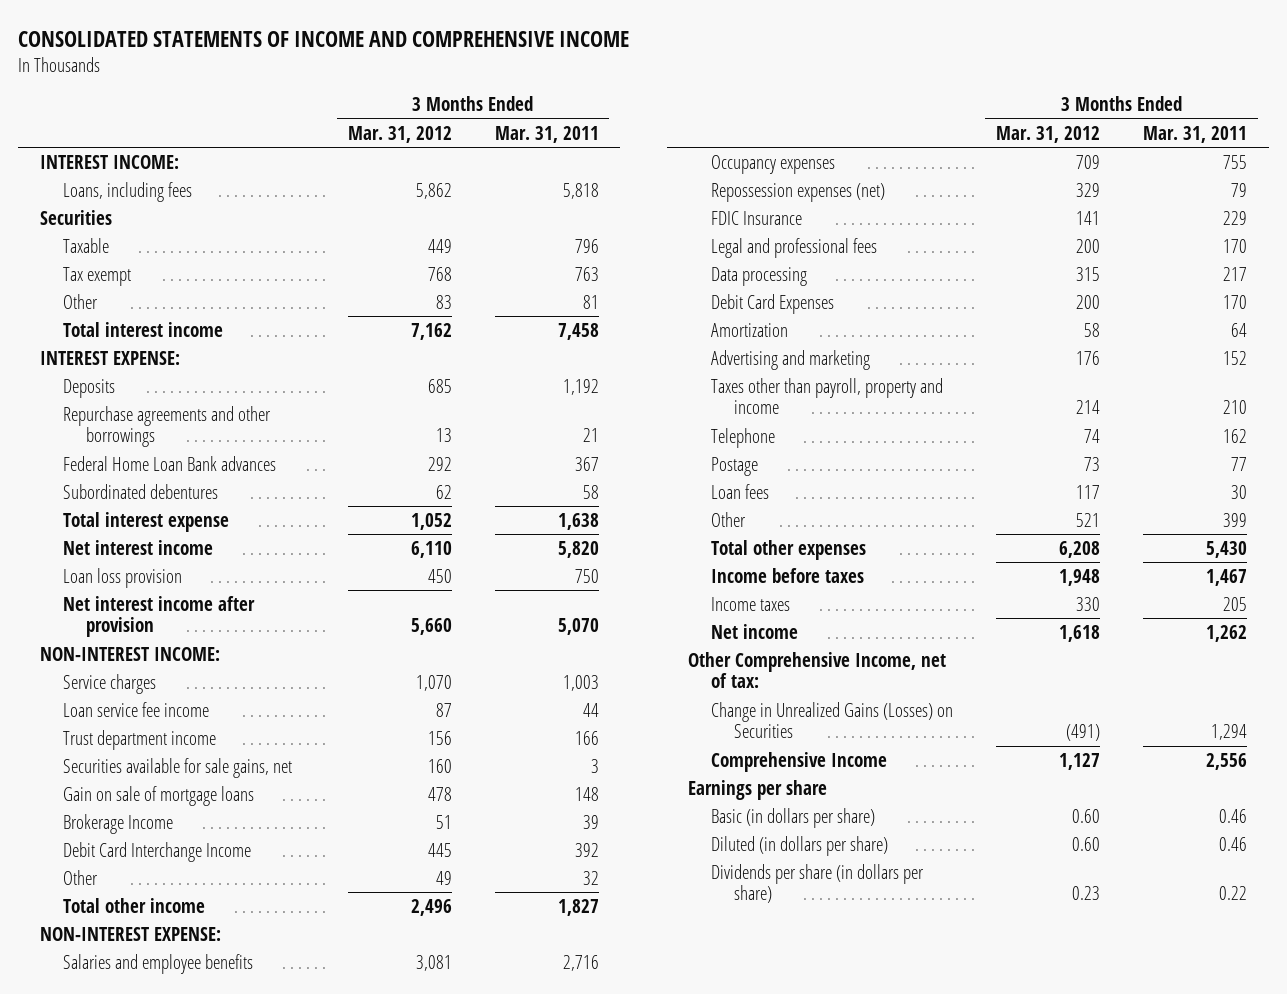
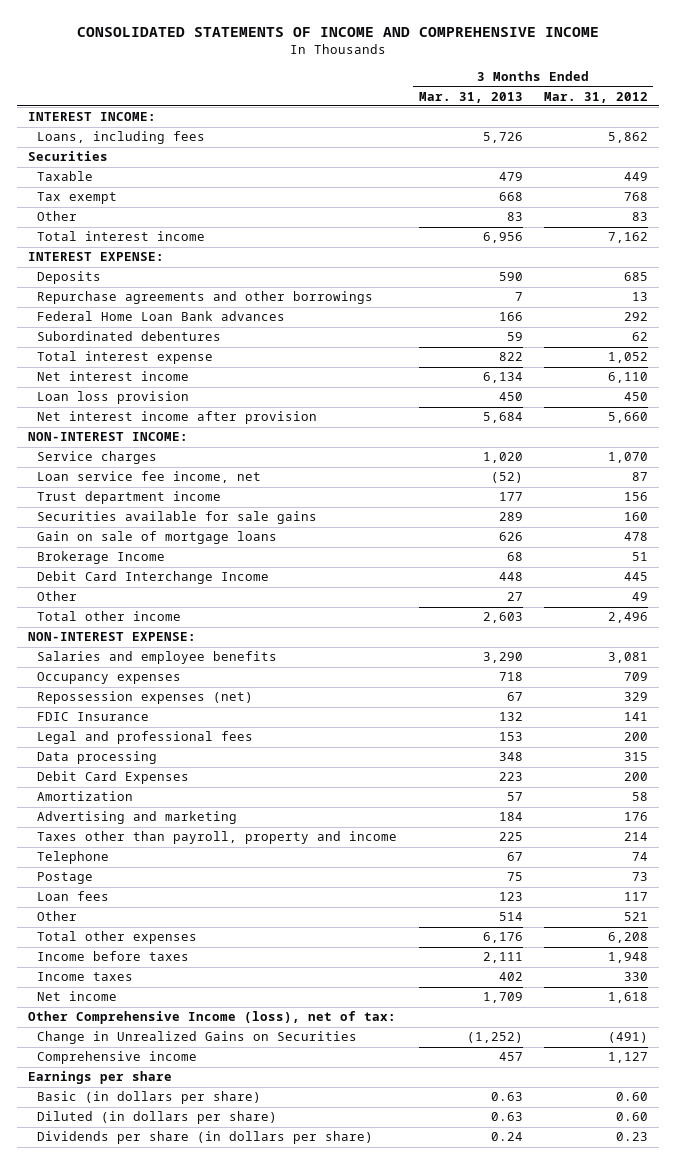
[494,125,599,143] Mar. 31, 2011 -> none
none -> [418,91,523,103] Mar. 31, 2013
[62,701,209,717] Loan service fee income -> [37,471,262,484] Loan service fee income, net
[62,757,292,778] Securities available for sale gains, net -> [37,511,318,525] Securities available for sale gains
[688,651,947,689] Other Comprehensive Income, net of tax: -> [28,1011,397,1025] Other Comprehensive Income (loss), net of tax:
[711,701,954,739] Change in Unrealized Gains (Losses) on Securities -> [37,1031,358,1045] Change in Unrealized Gains on Securities
[711,751,888,772] Comprehensive Income -> [37,1051,198,1065] Comprehensive income

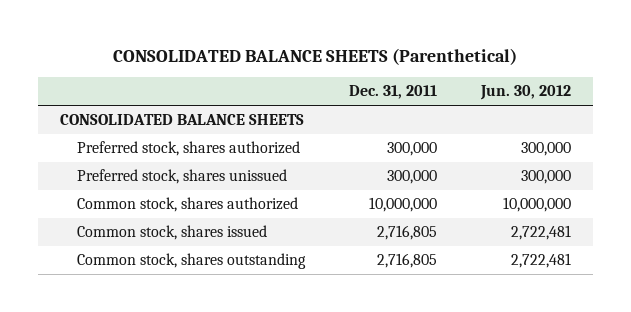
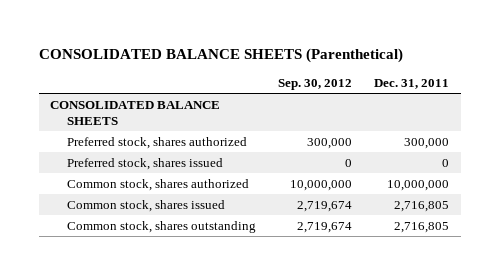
[479,85,571,101] Jun. 30, 2012 -> none
none -> [278,78,353,90] Sep. 30, 2012
[76,169,287,185] Preferred stock, shares unissued -> [66,157,223,170] Preferred stock, shares issued
[386,170,437,185] 300,000 -> [442,158,450,167] 0

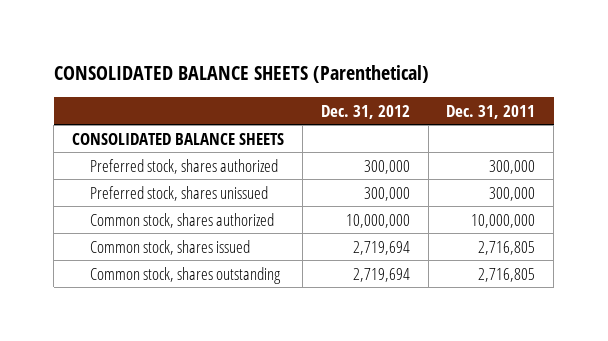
[278,78,353,90] Sep. 30, 2012 -> none
none -> [320,104,410,119] Dec. 31, 2012
[66,157,223,170] Preferred stock, shares issued -> [89,185,268,201] Preferred stock, shares unissued
[442,158,450,167] 0 -> [489,186,536,201] 300,000

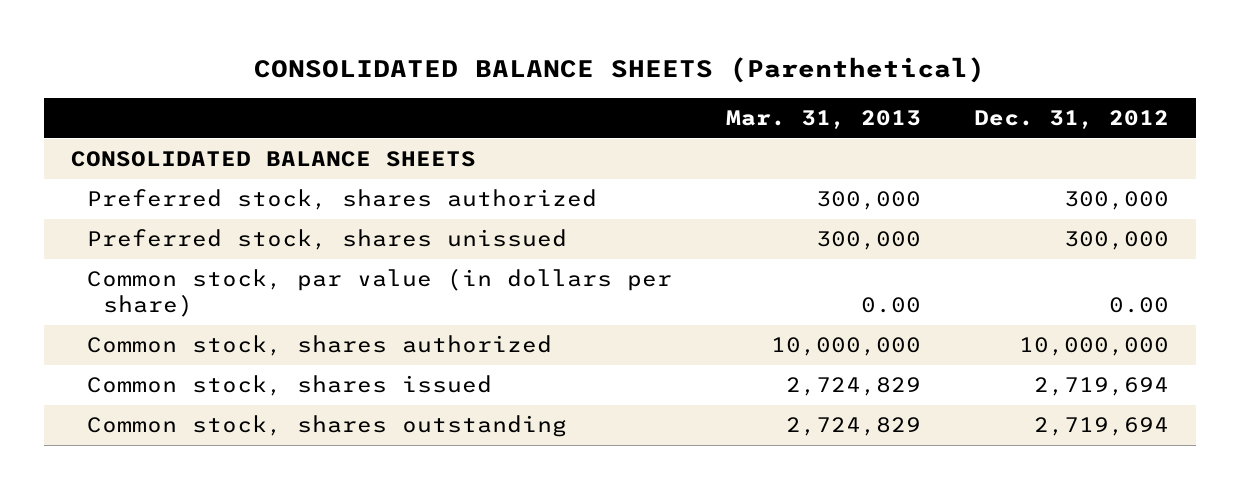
[446,104,536,119] Dec. 31, 2011 -> none
none -> [725,109,921,129] Mar. 31, 2013
none -> [86,268,672,318] Common stock, par value (in dollars per share)

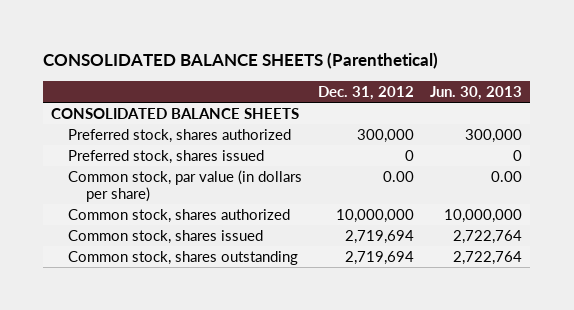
[725,109,921,129] Mar. 31, 2013 -> none
none -> [430,86,523,101] Jun. 30, 2013
[86,229,567,251] Preferred stock, shares unissued -> [68,149,265,164] Preferred stock, shares issued
[1064,231,1170,251] 300,000 -> [405,149,415,161] 0

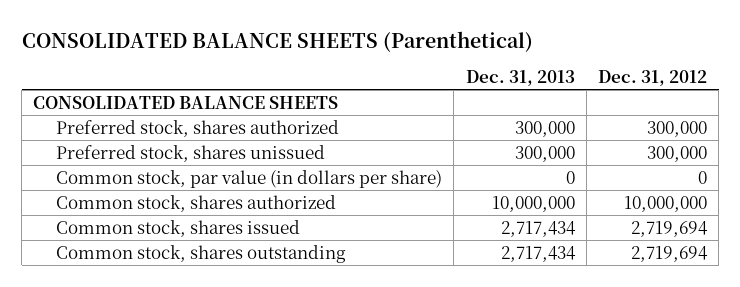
[430,86,523,101] Jun. 30, 2013 -> none
none -> [465,69,575,86] Dec. 31, 2013
[68,149,265,164] Preferred stock, shares issued -> [56,144,326,162] Preferred stock, shares unissued
[405,149,415,161] 0 -> [646,145,707,162] 300,000
[383,170,415,182] 0.00 -> [697,170,707,184] 0

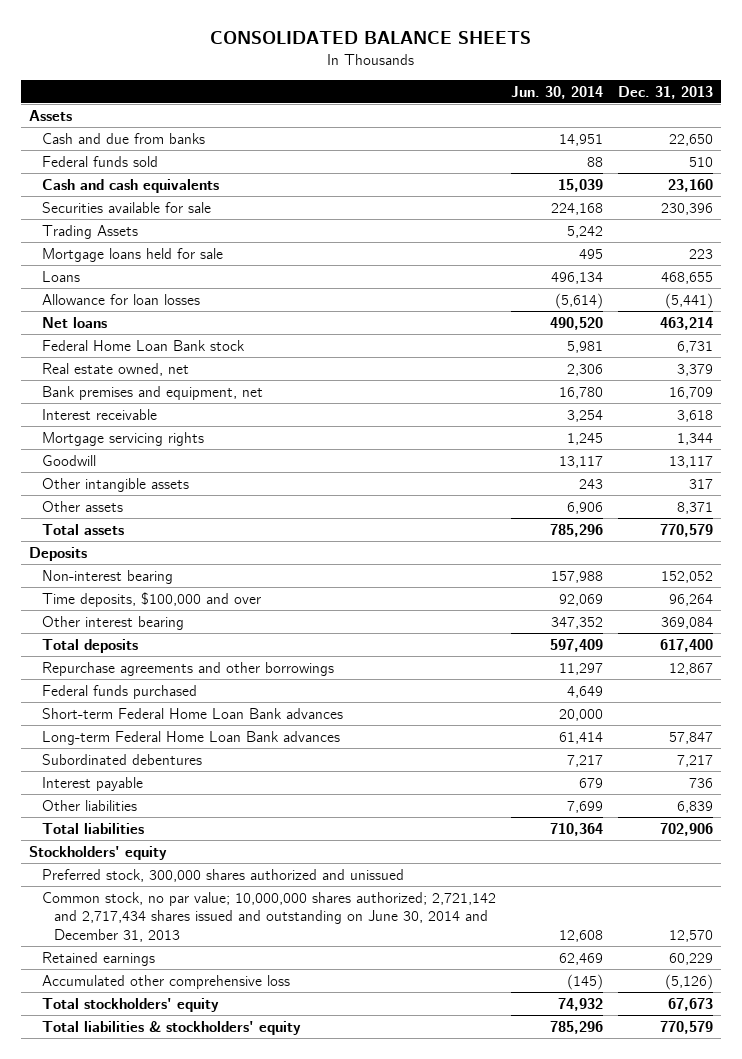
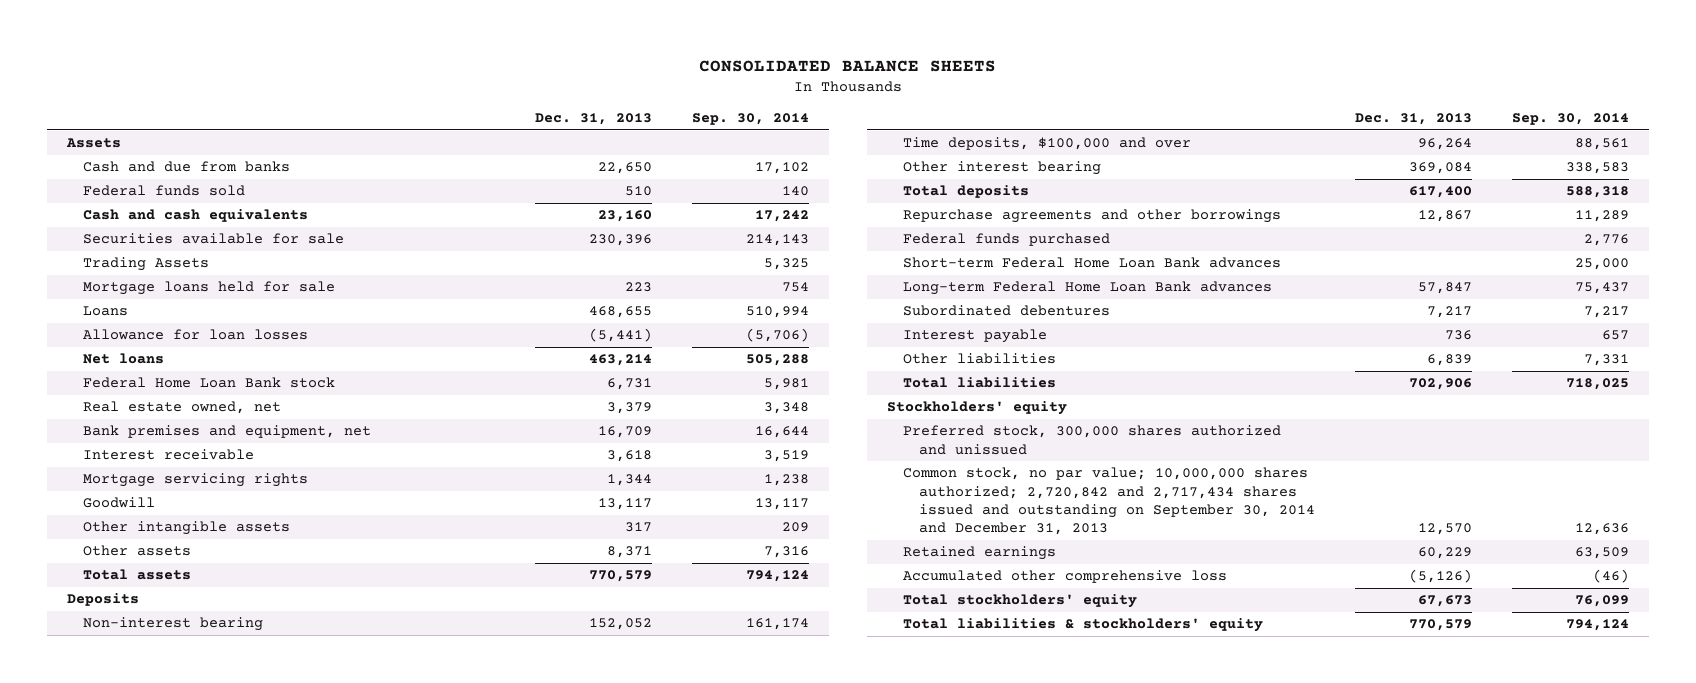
[510,85,603,99] Jun. 30, 2014 -> none
none -> [692,113,810,126] Sep. 30, 2014
[41,891,496,943] Common stock, no par value; 10,000,000 shares authorized; 2,721,142 and 2,717,434 shares issued and outstanding on June 30, 2014 and December 31, 2013 -> [903,467,1316,536] Common stock, no par value; 10,000,000 shares authorized; 2,720,842 and 2,717,434 shares issued and outstanding on September 30, 2014 and December 31, 2013

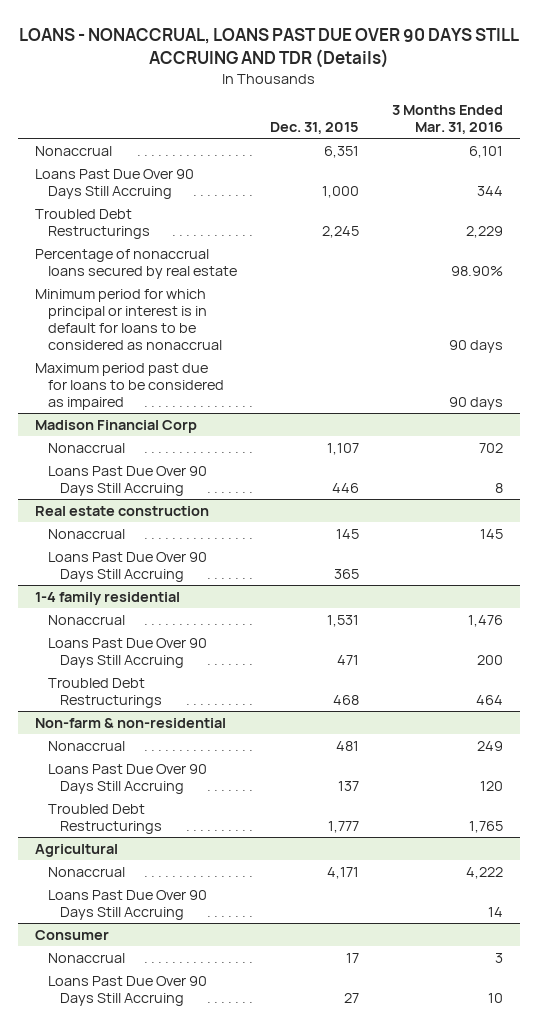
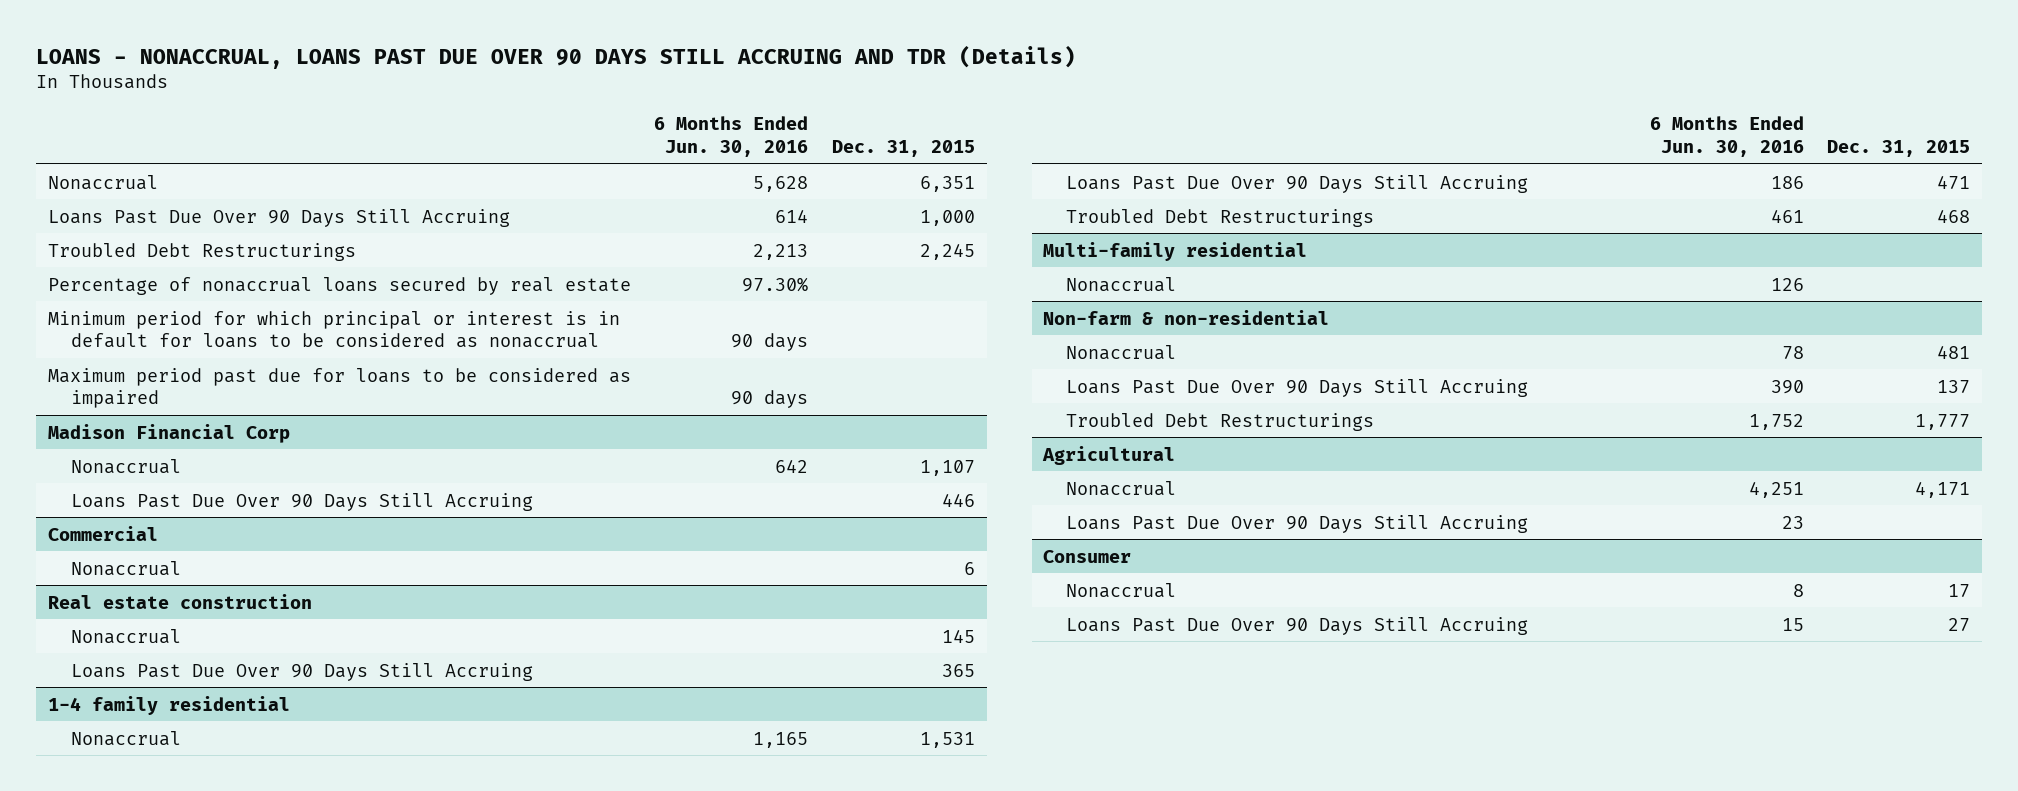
[391,105,503,135] 3 Months Ended Mar. 31, 2016 -> none
none -> [654,116,809,157] 6 Months Ended Jun. 30, 2016
none -> [47,525,158,541] Commercial
none -> [70,560,181,576] Nonaccrual
none -> [1043,241,1308,261] Multi-family residential
none -> [1066,276,1177,292] Nonaccrual

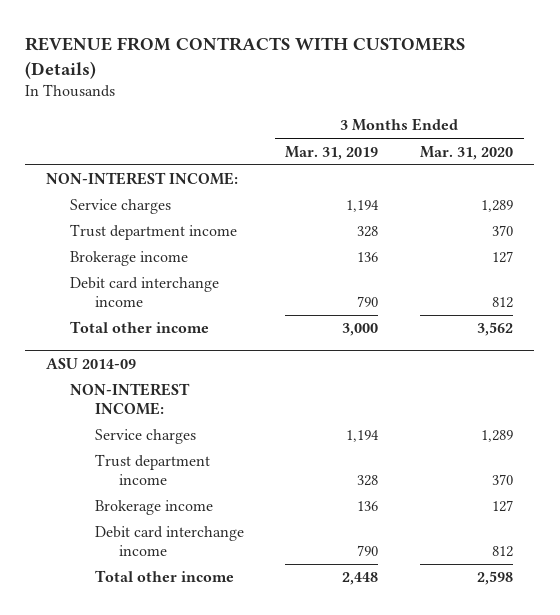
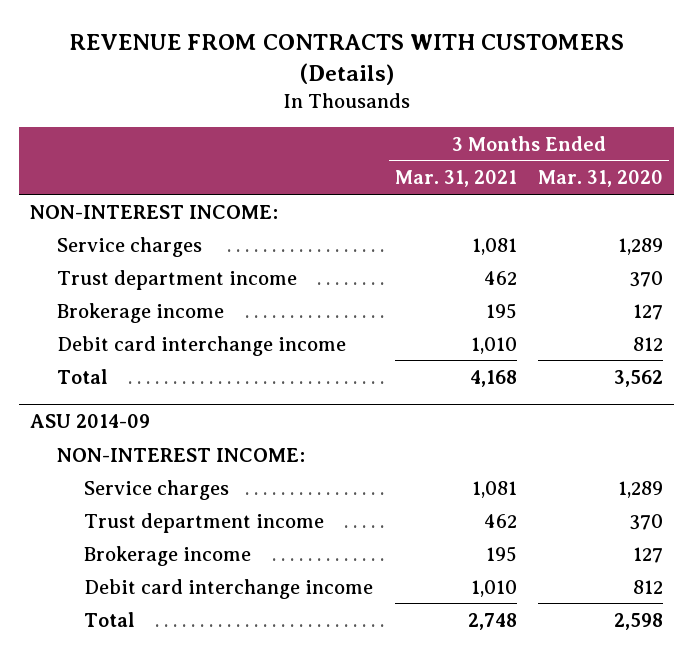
[285,145,379,160] Mar. 31, 2019 -> none
none -> [394,170,517,188] Mar. 31, 2021
[70,321,210,334] Total other income -> [57,368,109,384] Total
[94,570,234,583] Total other income -> [83,611,135,627] Total

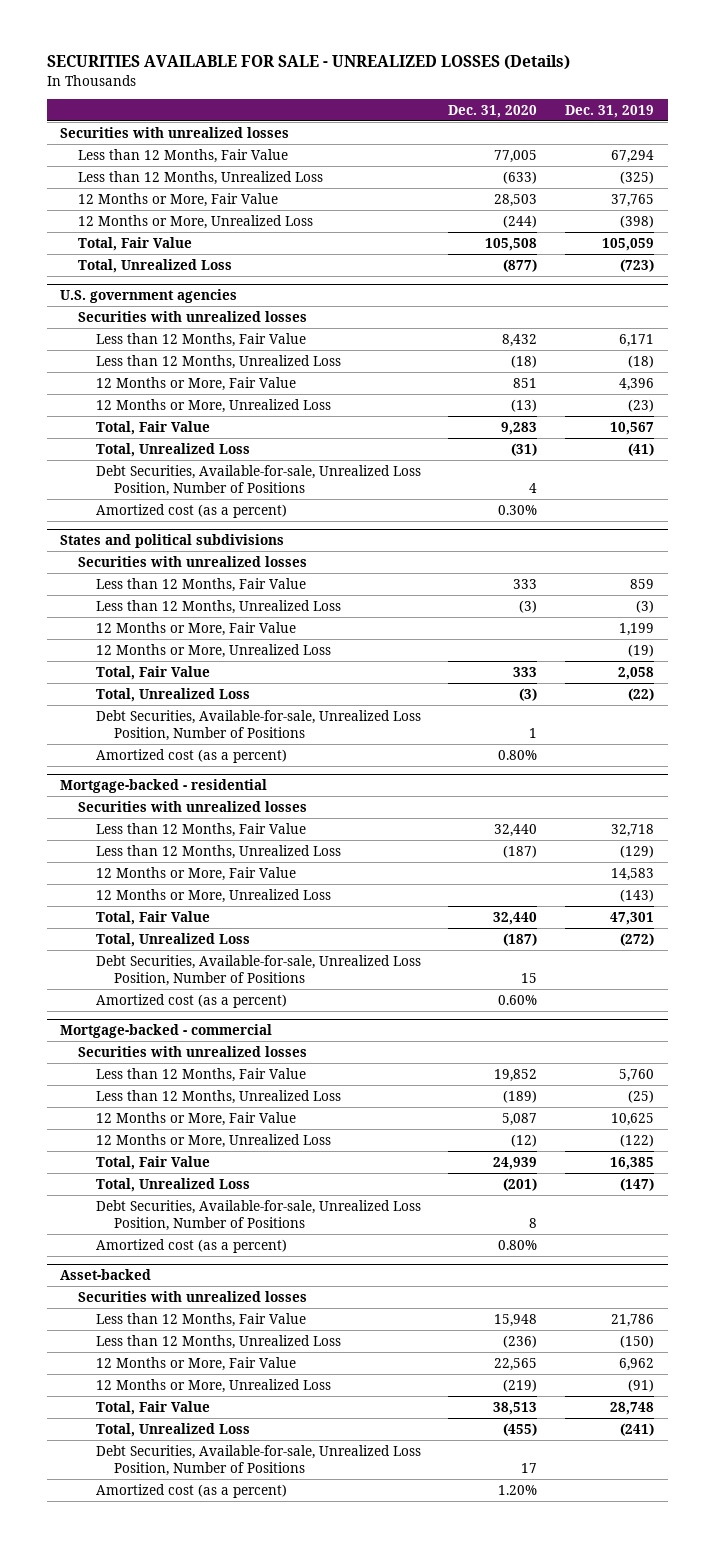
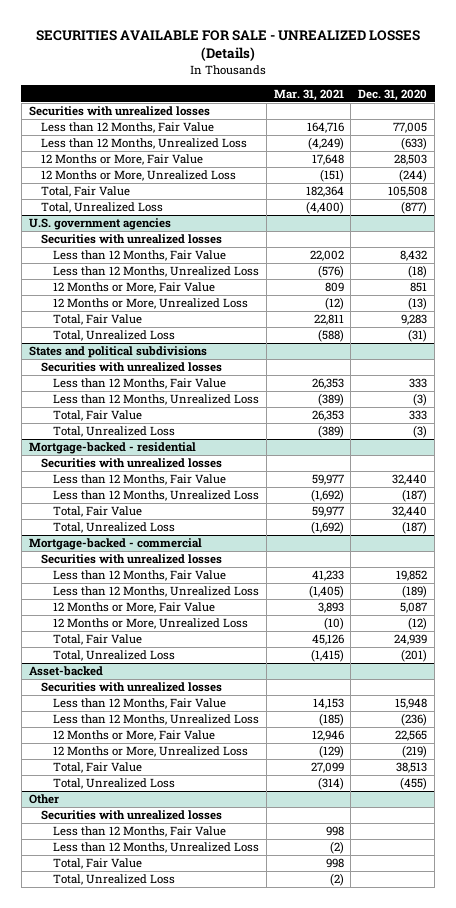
[564,104,654,118] Dec. 31, 2019 -> none
none -> [273,88,344,101] Mar. 31, 2021
[95,464,421,496] Debt Securities, Available-for-sale, Unrealized Loss Position, Number of Positions -> none
[95,503,287,518] Amortized cost (as a percent) -> none
[95,621,296,636] 12 Months or More, Fair Value -> none
[95,643,331,658] 12 Months or More, Unrealized Loss -> none
[95,709,421,741] Debt Securities, Available-for-sale, Unrealized Loss Position, Number of Positions -> none
[95,748,287,763] Amortized cost (as a percent) -> none
[95,866,296,881] 12 Months or More, Fair Value -> none
[95,888,331,903] 12 Months or More, Unrealized Loss -> none
[95,954,421,986] Debt Securities, Available-for-sale, Unrealized Loss Position, Number of Positions -> none
[95,993,287,1008] Amortized cost (as a percent) -> none
[95,1199,421,1231] Debt Securities, Available-for-sale, Unrealized Loss Position, Number of Positions -> none
[95,1238,287,1253] Amortized cost (as a percent) -> none
[95,1444,421,1476] Debt Securities, Available-for-sale, Unrealized Loss Position, Number of Positions -> none
[95,1483,287,1498] Amortized cost (as a percent) -> none
none -> [28,794,59,805] Other
none -> [40,810,222,821] Securities with unrealized losses
none -> [53,826,227,838] Less than 12 Months, Fair Value
none -> [53,842,260,854] Less than 12 Months, Unrealized Loss
none -> [53,858,143,870] Total, Fair Value
none -> [53,874,176,886] Total, Unrealized Loss

